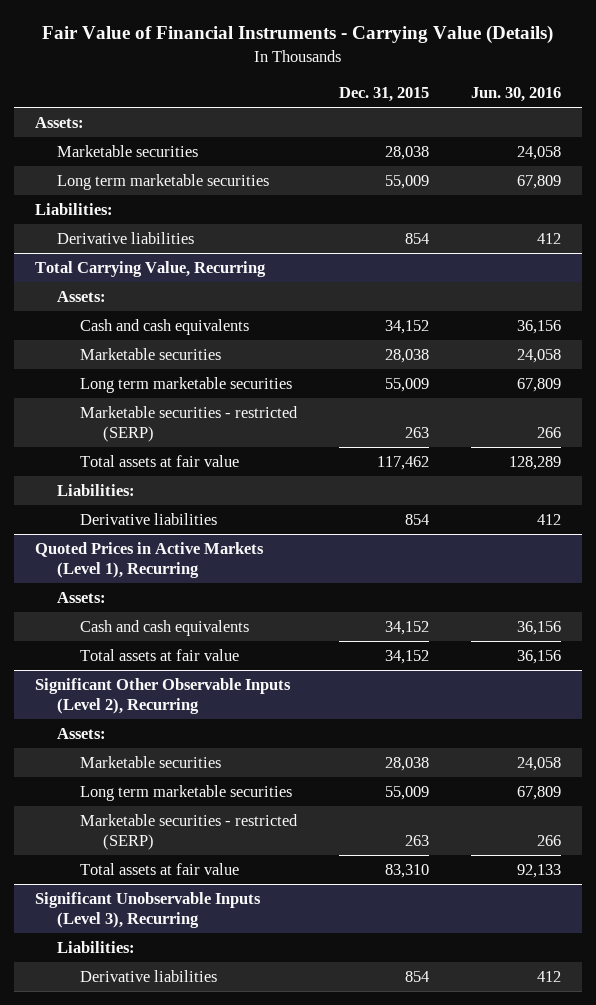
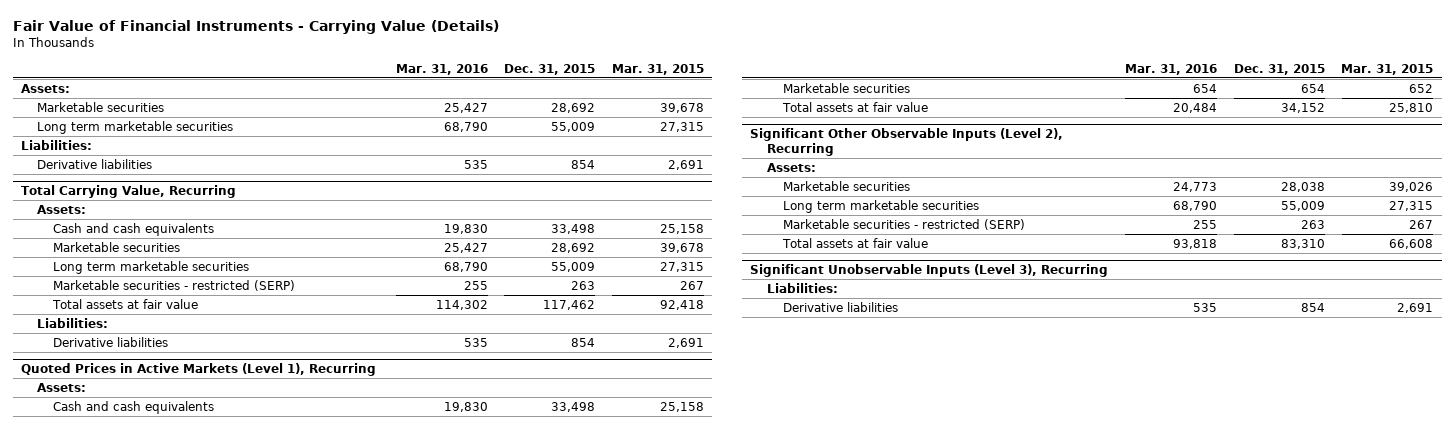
[471,87,562,103] Jun. 30, 2016 -> none
none -> [395,63,488,75] Mar. 31, 2016
none -> [612,63,705,75] Mar. 31, 2015
[385,145,430,160] 28,038 -> [551,102,596,113] 28,692
[385,319,430,334] 34,152 -> [551,223,596,234] 33,498
[385,348,430,363] 28,038 -> [551,242,596,253] 28,692
[385,620,430,635] 34,152 -> [551,401,596,412] 33,498
none -> [782,82,910,93] Marketable securities

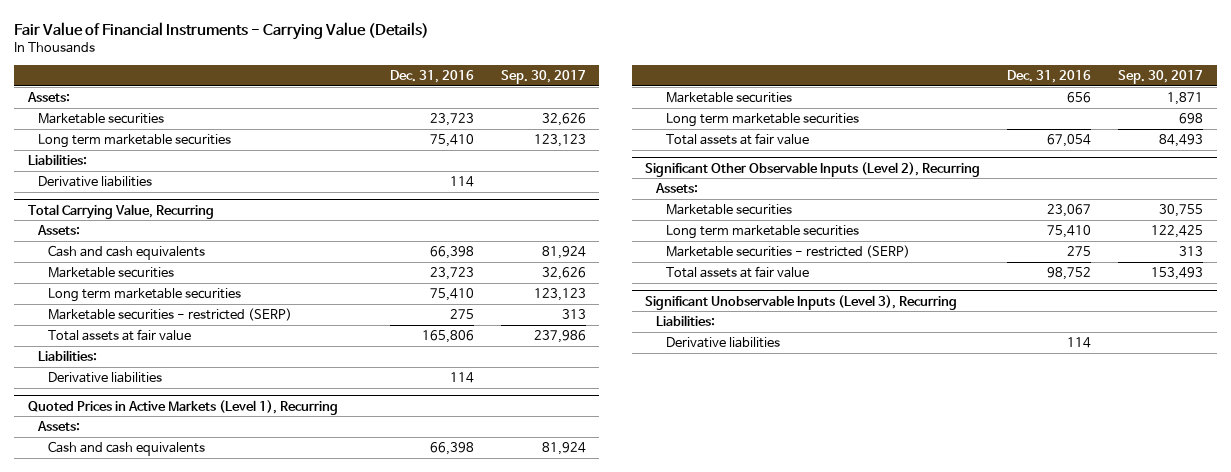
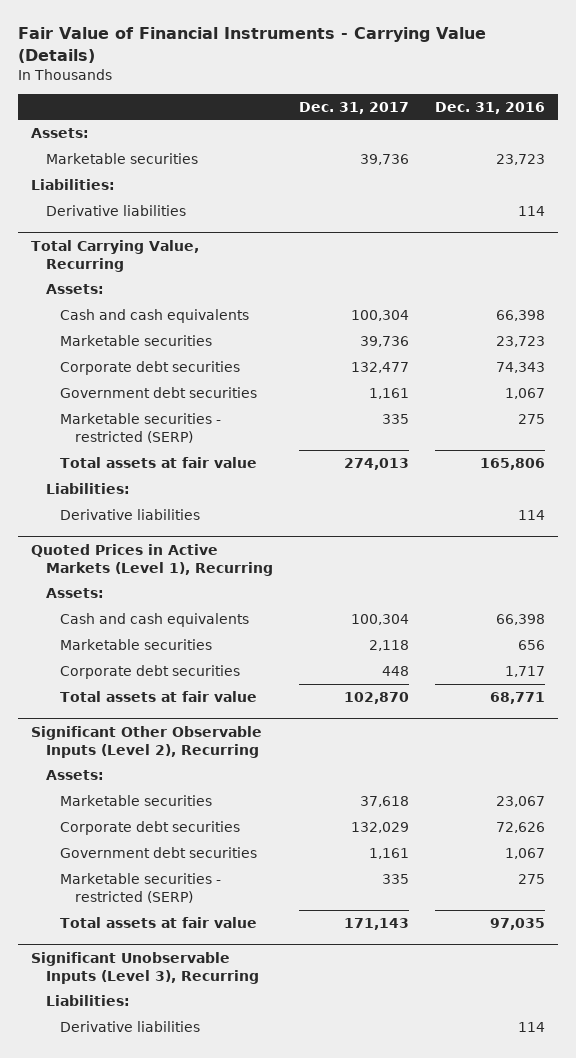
[500,70,586,85] Sep. 30, 2017 -> none
none -> [298,101,409,114] Dec. 31, 2017
[38,133,232,148] Long term marketable securities -> none
[48,287,242,302] Long term marketable securities -> none
none -> [60,361,241,376] Corporate debt securities
none -> [60,387,258,399] Government debt securities
[665,112,859,127] Long term marketable securities -> none
none -> [60,665,241,680] Corporate debt securities
[1047,133,1092,147] 67,054 -> [490,692,546,705] 68,771
[665,224,859,239] Long term marketable securities -> none
none -> [60,821,241,836] Corporate debt securities
none -> [60,847,258,859] Government debt securities
[1047,266,1092,280] 98,752 -> [490,918,546,931] 97,035

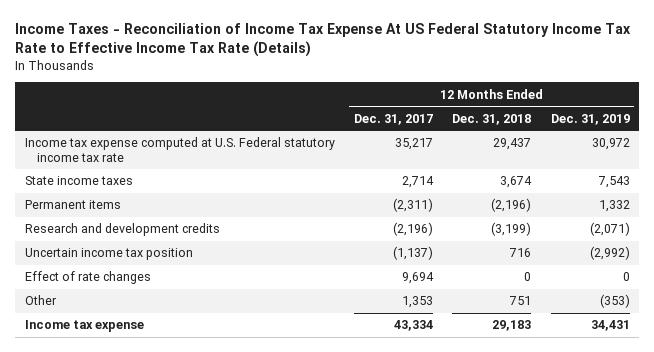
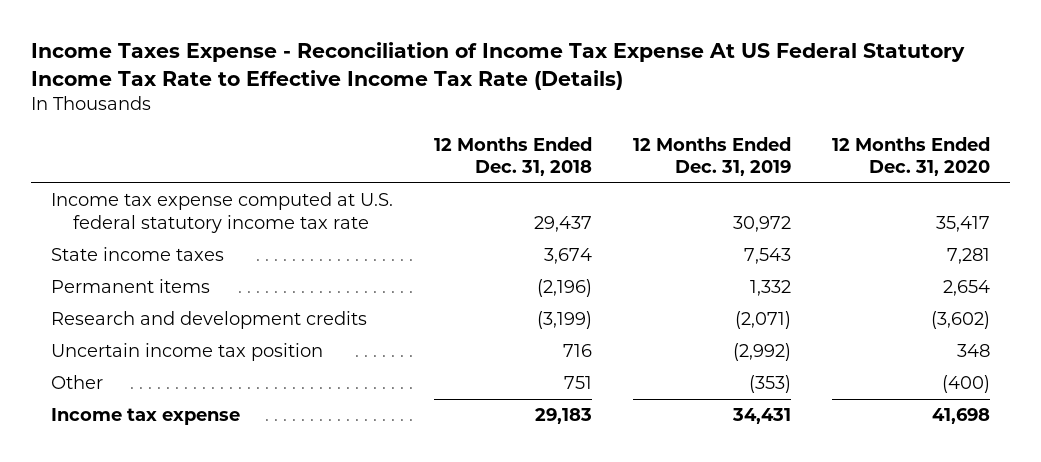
[15,23,632,58] Income Taxes - Reconciliation of Income Tax Expense At US Federal Statutory Income Tax Rate to Effective Income Tax Rate (Details) -> [30,42,965,91] Income Taxes Expense - Reconciliation of Income Tax Expense At US Federal Statutory Income Tax Rate to Effective Income Tax Rate (Details)
[354,113,434,125] Dec. 31, 2017 -> none
none -> [831,136,990,176] 12 Months Ended Dec. 31, 2020
[24,137,335,162] Income tax expense computed at U.S. Federal statutory income tax rate -> [51,192,394,233] Income tax expense computed at U.S. federal statutory income tax rate
[24,271,151,285] Effect of rate changes -> none

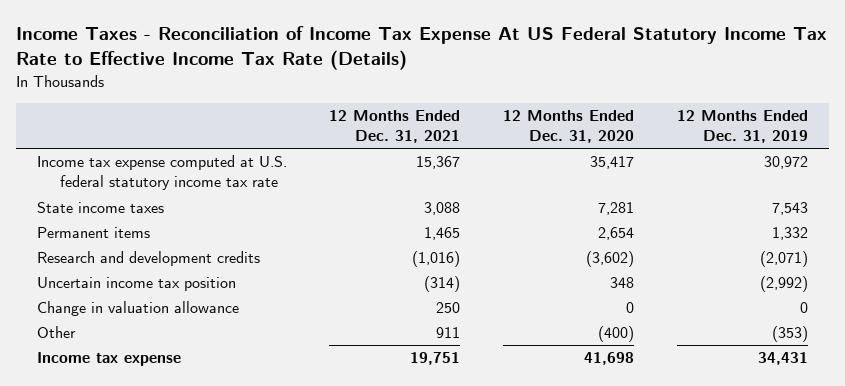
[30,42,965,91] Income Taxes Expense - Reconciliation of Income Tax Expense At US Federal Statutory Income Tax Rate to Effective Income Tax Rate (Details) -> [15,26,827,71] Income Taxes - Reconciliation of Income Tax Expense At US Federal Statutory Income Tax Rate to Effective Income Tax Rate (Details)
[433,136,592,176] 12 Months Ended Dec. 31, 2018 -> none
none -> [329,109,461,143] 12 Months Ended Dec. 31, 2021
none -> [36,301,239,317] Change in valuation allowance

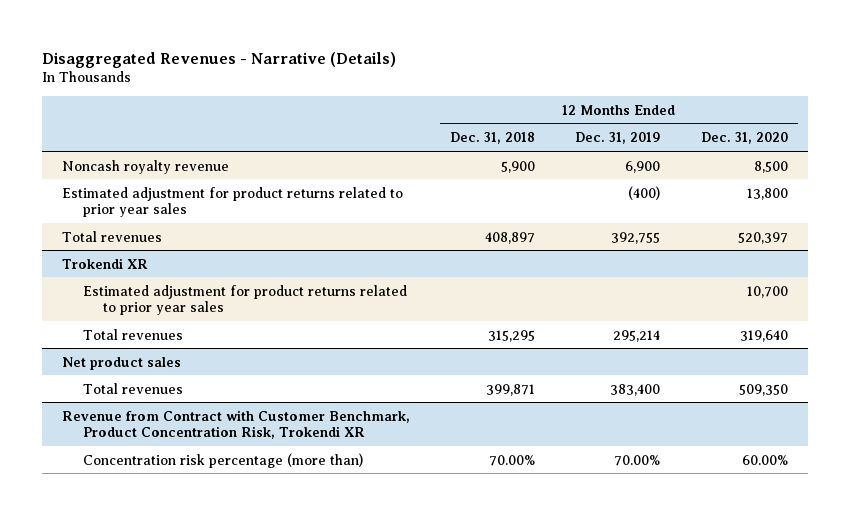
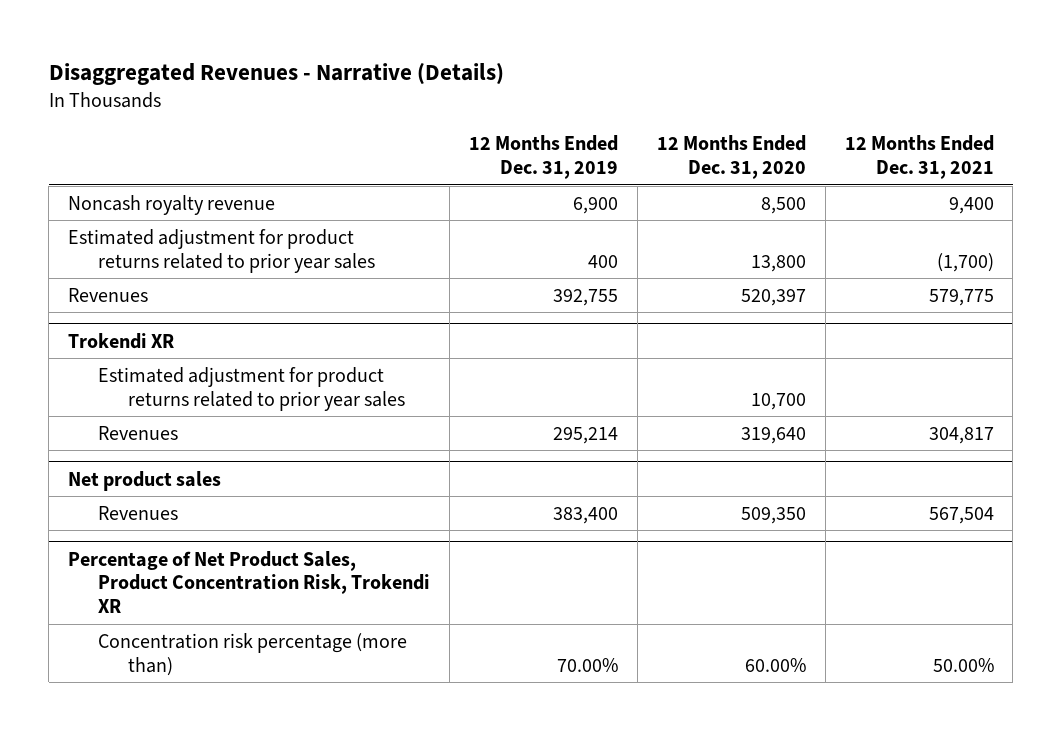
[450,132,536,145] Dec. 31, 2018 -> none
none -> [844,135,994,180] 12 Months Ended Dec. 31, 2021
[628,185,661,200] (400) -> [588,254,619,268] 400
[61,230,162,242] Total revenues -> [68,287,149,302] Revenues
[82,328,183,340] Total revenues -> [98,425,179,440] Revenues
[61,409,410,440] Revenue from Contract with Customer Benchmark, Product Concentration Risk, Trokendi XR -> none
[82,382,183,394] Total revenues -> [98,505,179,520] Revenues
none -> [68,550,431,614] Percentage of Net Product Sales, Product Concentration Risk, Trokendi XR

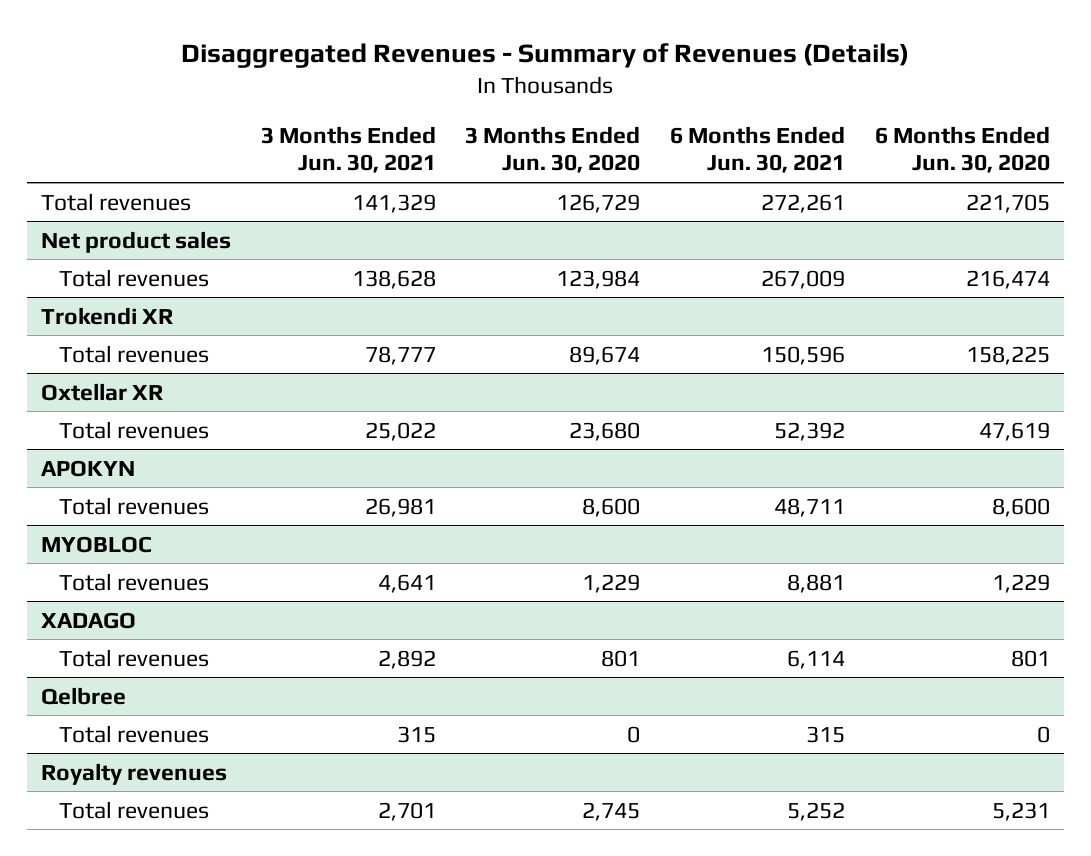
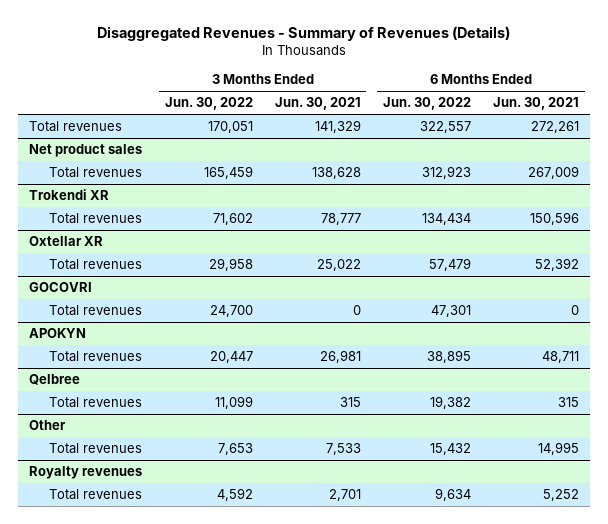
[465,125,641,174] 3 Months Ended Jun. 30, 2020 -> none
[874,125,1050,174] 6 Months Ended Jun. 30, 2020 -> none
none -> [164,97,253,111] Jun. 30, 2022
none -> [382,97,471,111] Jun. 30, 2022
none -> [29,282,93,293] GOCOVRI
none -> [48,305,142,317] Total revenues
[41,535,153,553] MYOBLOC -> none
[58,572,209,591] Total revenues -> none
[41,611,137,629] XADAGO -> none
[58,648,209,667] Total revenues -> none
none -> [29,420,67,431] Other
none -> [48,443,142,455] Total revenues

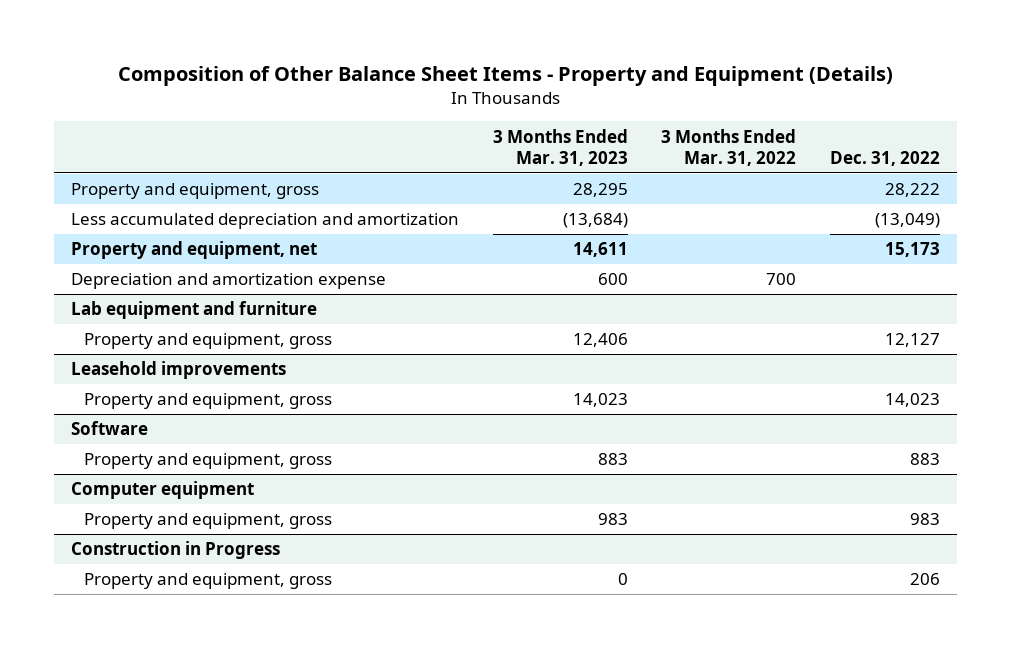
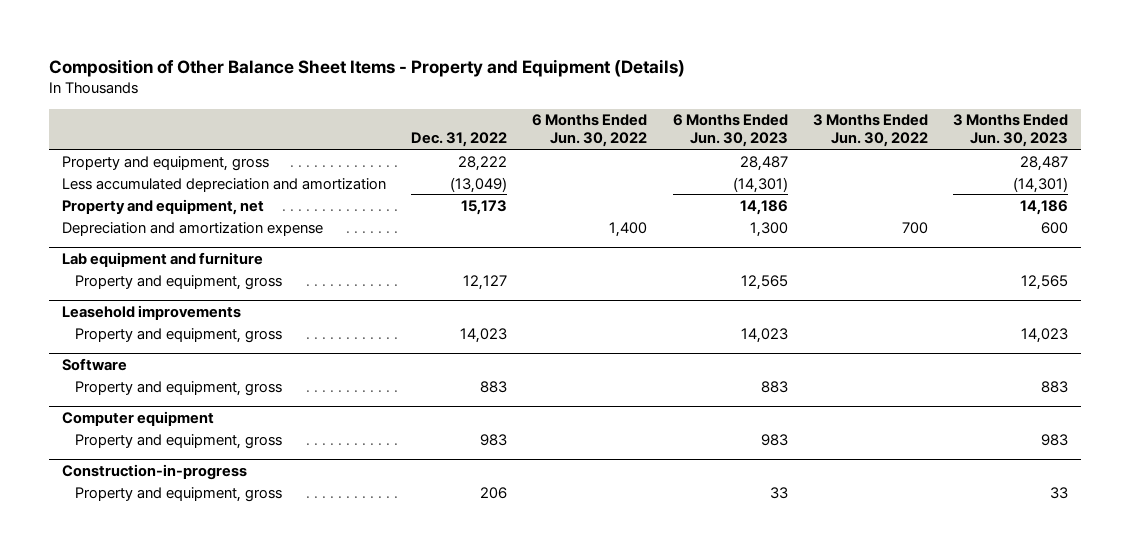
[492,128,628,166] 3 Months Ended Mar. 31, 2023 -> none
[661,128,797,166] 3 Months Ended Mar. 31, 2022 -> none
none -> [532,114,648,148] 6 Months Ended Jun. 30, 2022
none -> [672,114,788,148] 6 Months Ended Jun. 30, 2023
none -> [812,114,928,148] 3 Months Ended Jun. 30, 2022
none -> [953,114,1069,148] 3 Months Ended Jun. 30, 2023
[71,541,281,560] Construction in Progress -> [61,463,247,480] Construction-in-progress

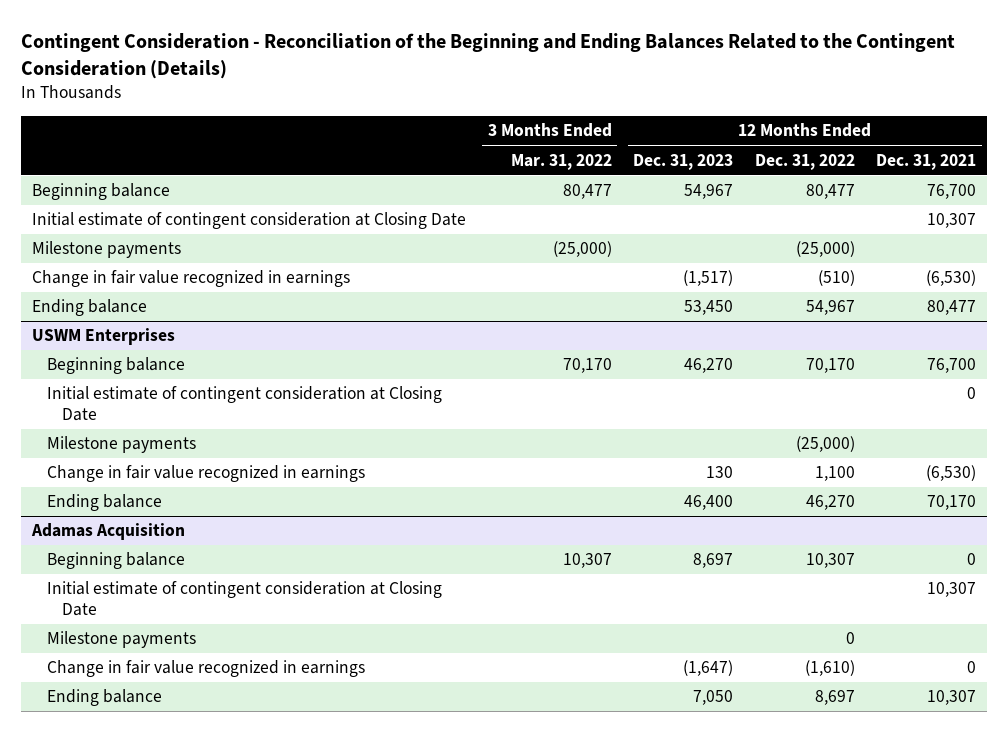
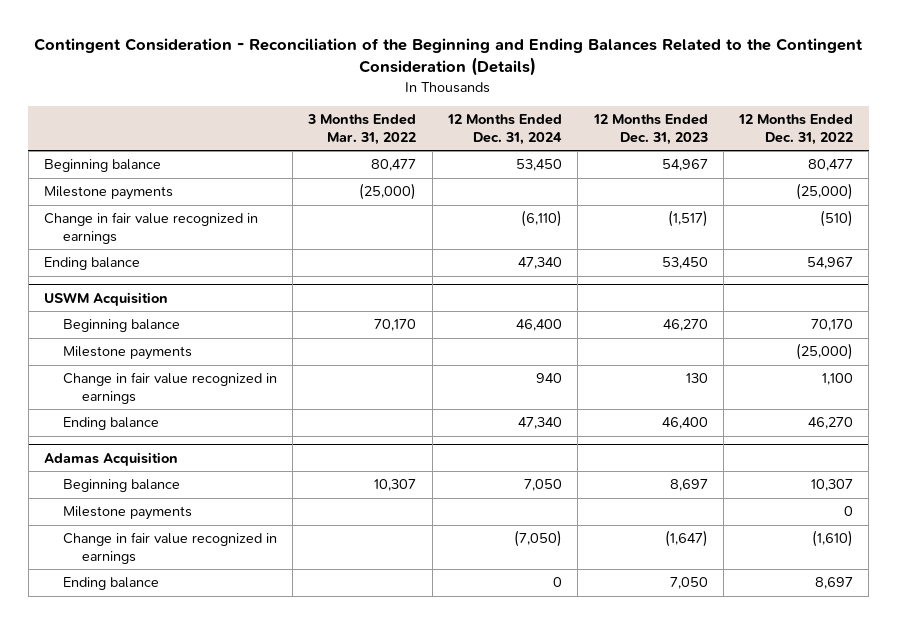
[876,153,977,170] Dec. 31, 2021 -> none
none -> [446,114,562,145] 12 Months Ended Dec. 31, 2024
[31,212,466,230] Initial estimate of contingent consideration at Closing Date -> none
[31,328,175,346] USWM Enterprises -> [43,291,168,306] USWM Acquisition
[46,386,442,421] Initial estimate of contingent consideration at Closing Date -> none
[46,581,442,616] Initial estimate of contingent consideration at Closing Date -> none

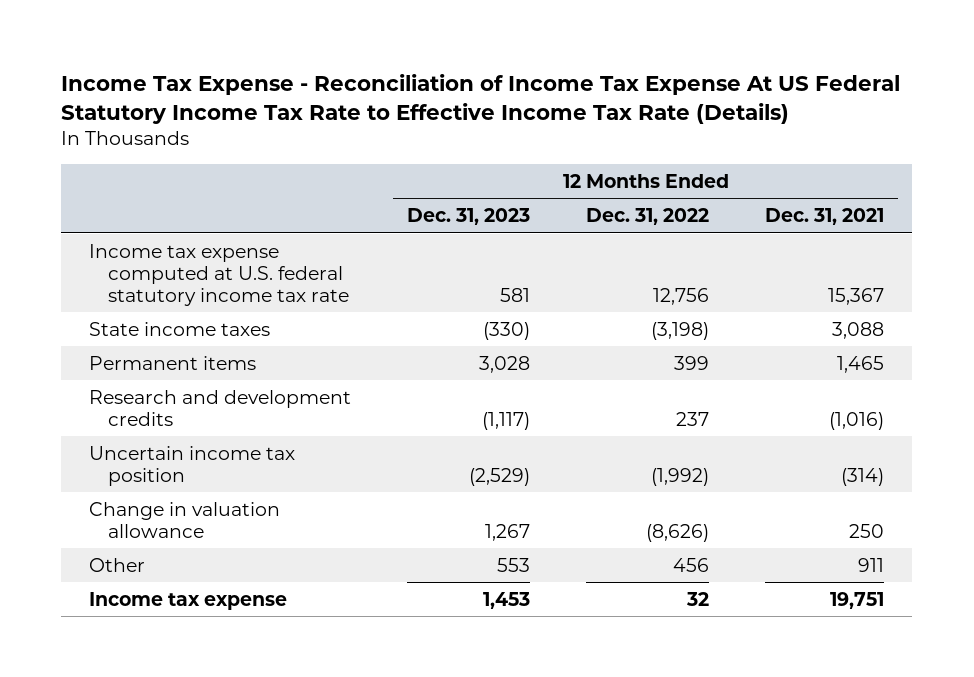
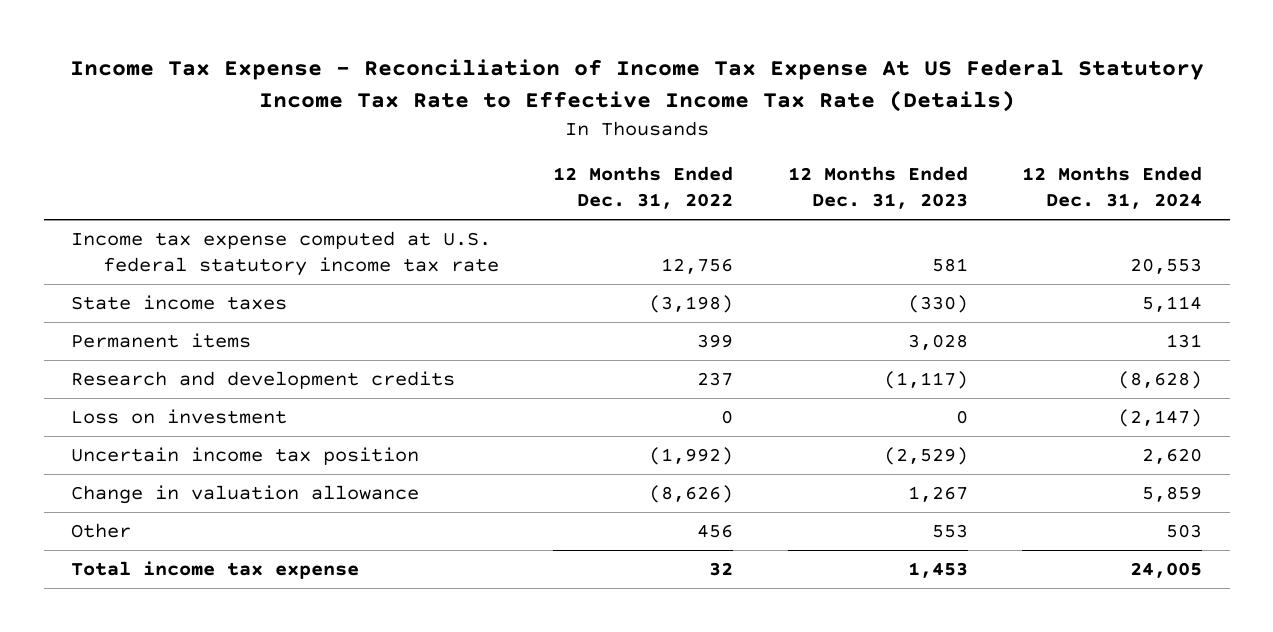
[765,208,885,226] Dec. 31, 2021 -> none
none -> [1022,165,1203,210] 12 Months Ended Dec. 31, 2024
none -> [70,408,287,424] Loss on investment
[89,591,288,610] Income tax expense -> [70,560,359,579] Total income tax expense

